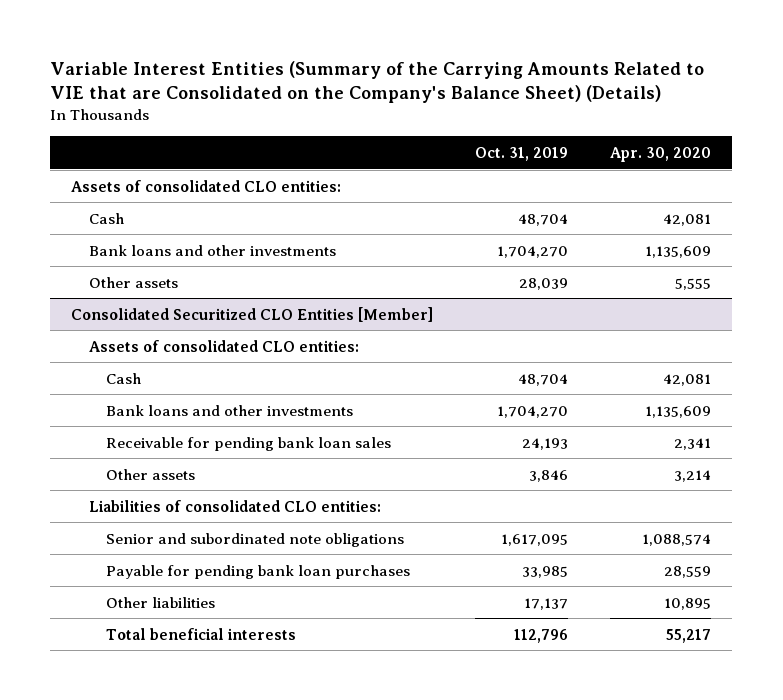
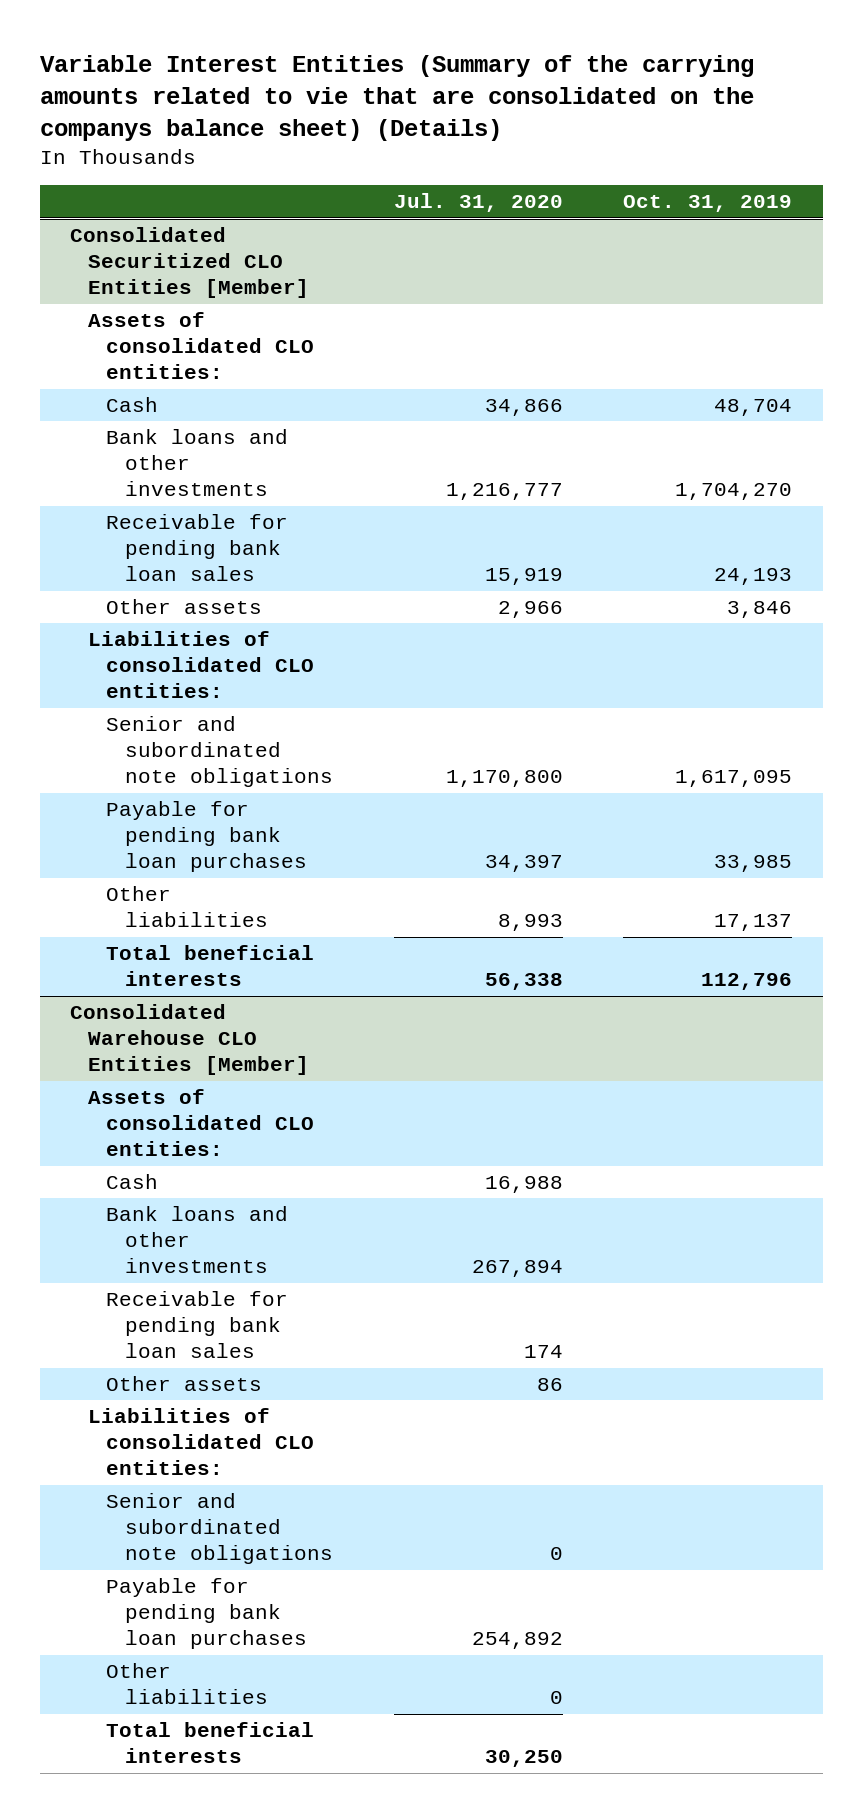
[50,60,705,104] Variable Interest Entities (Summary of the Carrying Amounts Related to VIE that are Consolidated on the Company's Balance Sheet) (Details) -> [39,54,754,142] Variable Interest Entities (Summary of the carrying amounts related to vie that are consolidated on the companys balance sheet) (Details)
[610,146,712,162] Apr. 30, 2020 -> none
none -> [393,193,563,213] Jul. 31, 2020
[71,179,342,192] Assets of consolidated CLO entities: -> none
[88,212,124,224] Cash -> none
[88,244,336,256] Bank loans and other investments -> none
[88,276,178,288] Other assets -> none
none -> [69,1004,310,1076] Consolidated Warehouse CLO Entities [Member]
none -> [88,1089,315,1157] Assets of consolidated CLO entities:
none -> [106,1174,159,1190] Cash
none -> [106,1206,289,1274] Bank loans and other investments
none -> [106,1291,289,1359] Receivable for pending bank loan sales
none -> [106,1376,263,1392] Other assets
none -> [88,1408,315,1476] Liabilities of consolidated CLO entities:
none -> [106,1493,333,1565] Senior and subordinated note obligations
none -> [106,1578,307,1650] Payable for pending bank loan purchases
none -> [106,1663,268,1705] Other liabilities
none -> [106,1722,315,1764] Total beneficial interests

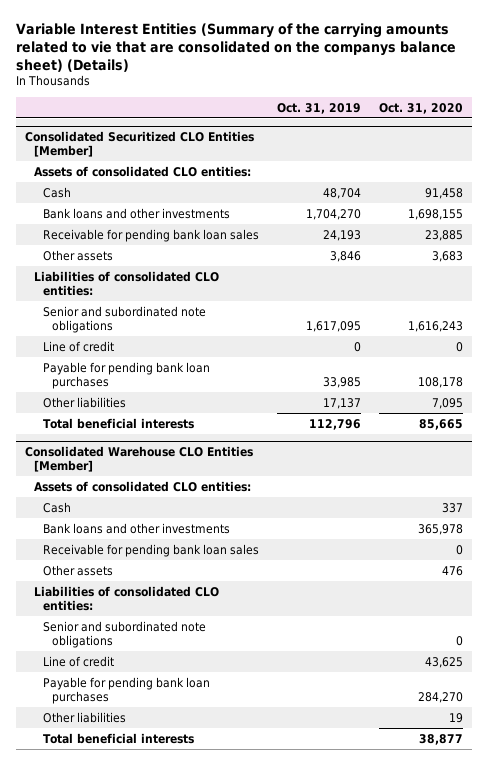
[393,193,563,213] Jul. 31, 2020 -> none
none -> [378,102,463,114] Oct. 31, 2020
none -> [43,340,115,352] Line of credit
none -> [43,655,115,667] Line of credit

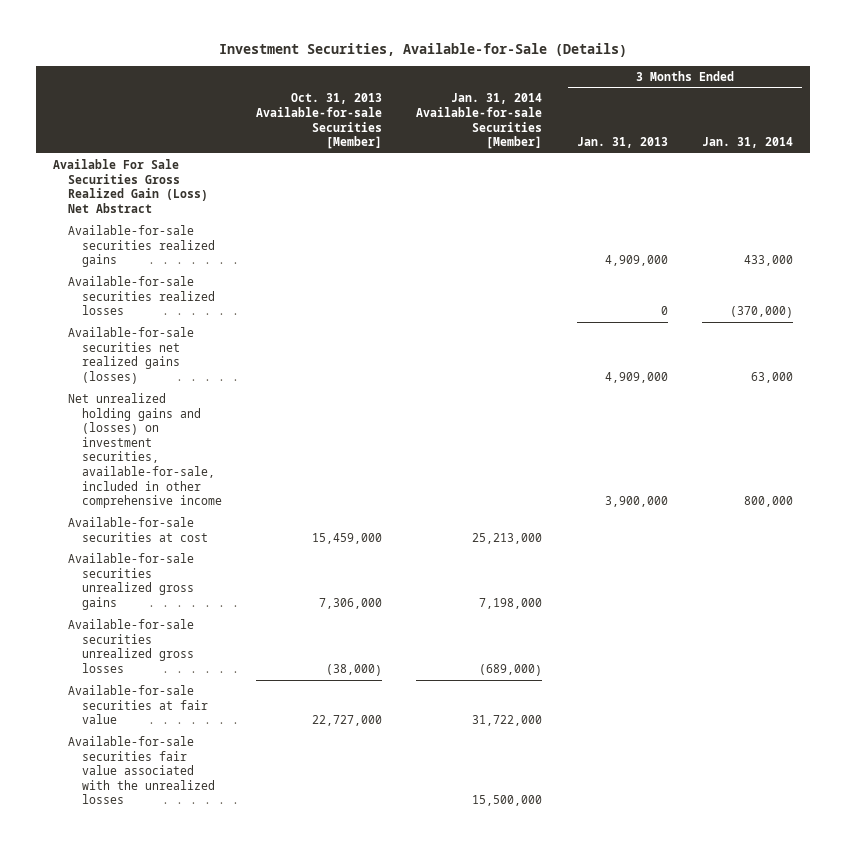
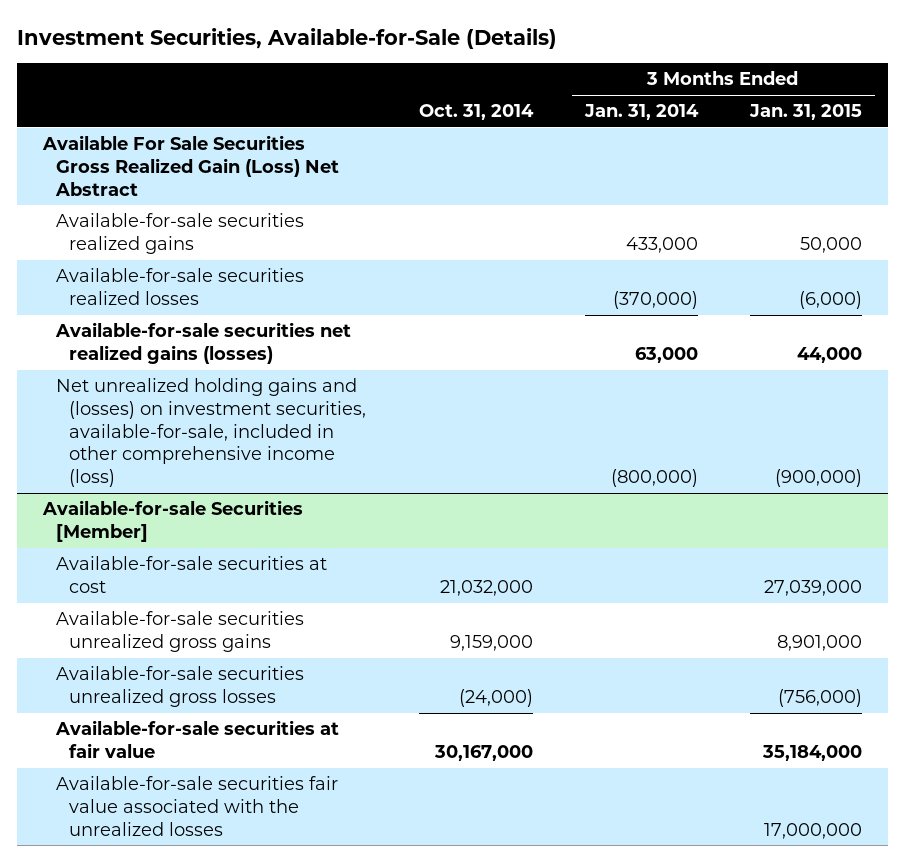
[256,93,383,150] Oct. 31, 2013 Available-for-sale Securities [Member] -> none
[416,93,543,150] Jan. 31, 2014 Available-for-sale Securities [Member] -> none
[576,137,668,149] Jan. 31, 2013 -> none
none -> [418,104,534,121] Oct. 31, 2014
none -> [749,104,863,121] Jan. 31, 2015
[67,517,208,542] Available-for-sale securities at cost -> none
[67,553,194,610] Available-for-sale securities unrealized gross gains -> none
[67,619,194,673] Available-for-sale securities unrealized gross losses -> none
[67,685,208,725] Available-for-sale securities at fair value -> none
[67,736,215,805] Available-for-sale securities fair value associated with the unrealized losses -> none
[67,393,222,509] Net unrealized holding gains and (losses) on investment securities, available-for-sale, included in other comprehensive income -> [56,378,367,488] Net unrealized holding gains and (losses) on investment securities, available-for-sale, included in other comprehensive income (loss)
[744,496,794,508] 800,000 -> [610,469,698,488] (800,000)
none -> [41,500,303,543] Available-for-sale Securities [Member]
none -> [56,556,328,594] Available-for-sale securities at cost
none -> [56,611,305,653] Available-for-sale securities unrealized gross gains
none -> [56,666,305,708] Available-for-sale securities unrealized gross losses
none -> [55,720,340,759] Available-for-sale securities at fair value
none -> [56,776,339,836] Available-for-sale securities fair value associated with the unrealized losses

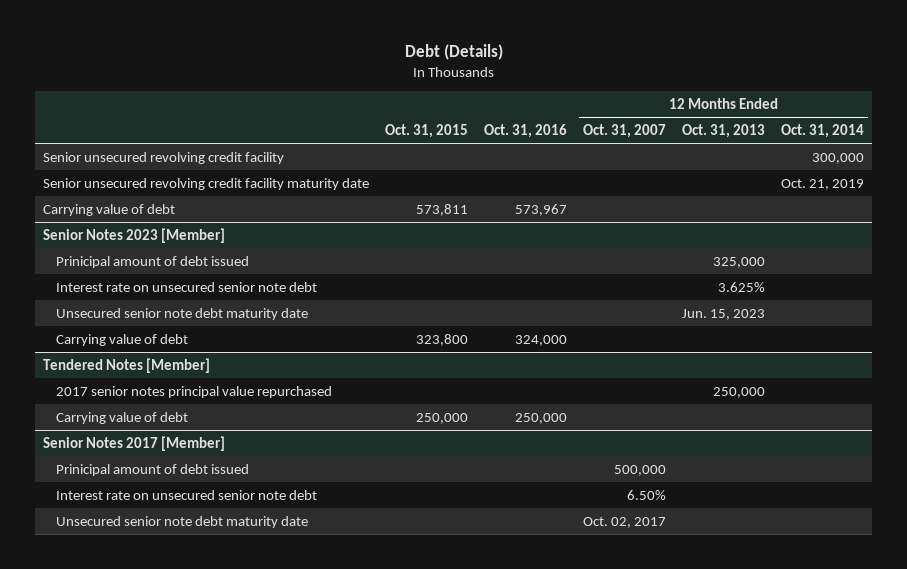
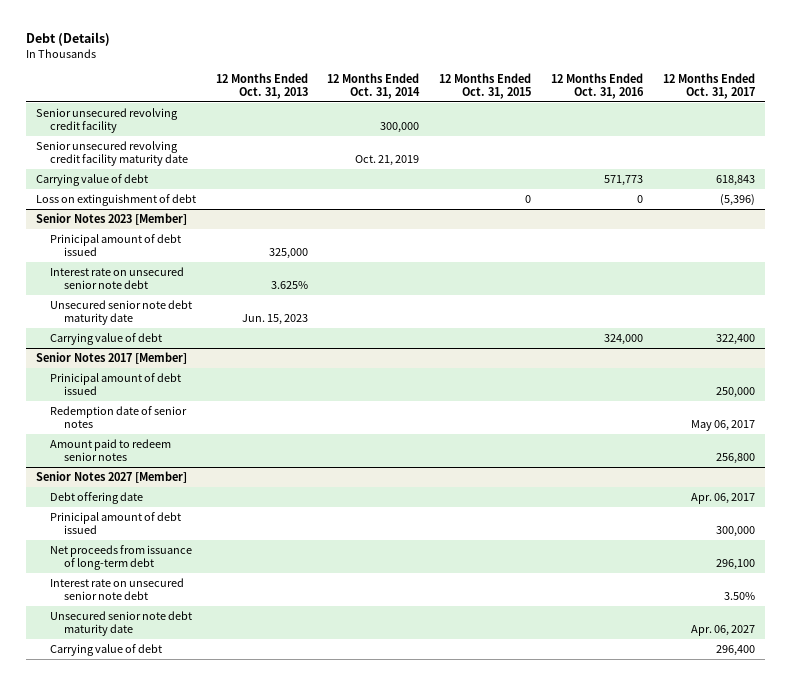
[385,123,469,138] Oct. 31, 2015 -> none
[484,123,568,138] Oct. 31, 2016 -> none
[583,123,667,138] Oct. 31, 2007 -> none
none -> [439,72,532,99] 12 Months Ended Oct. 31, 2015
none -> [551,72,645,99] 12 Months Ended Oct. 31, 2016
none -> [663,72,756,99] 12 Months Ended Oct. 31, 2017
none -> [35,193,196,206] Loss on extinguishment of debt
[43,357,211,373] Tendered Notes [Member] -> none
[55,385,332,398] 2017 senior notes principal value repurchased -> none
[55,411,188,424] Carrying value of debt -> none
[55,489,317,500] Interest rate on unsecured senior note debt -> none
[55,515,308,528] Unsecured senior note debt maturity date -> none
none -> [49,405,187,428] Redemption date of senior notes
none -> [49,438,171,461] Amount paid to redeem senior notes
none -> [35,470,187,483] Senior Notes 2027 [Member]
none -> [49,491,143,504] Debt offering date
none -> [49,511,181,534] Prinicipal amount of debt issued
none -> [49,544,192,570] Net proceeds from issuance of long-term debt
none -> [49,577,184,600] Interest rate on unsecured senior note debt
none -> [49,610,192,636] Unsecured senior note debt maturity date
none -> [49,643,162,656] Carrying value of debt

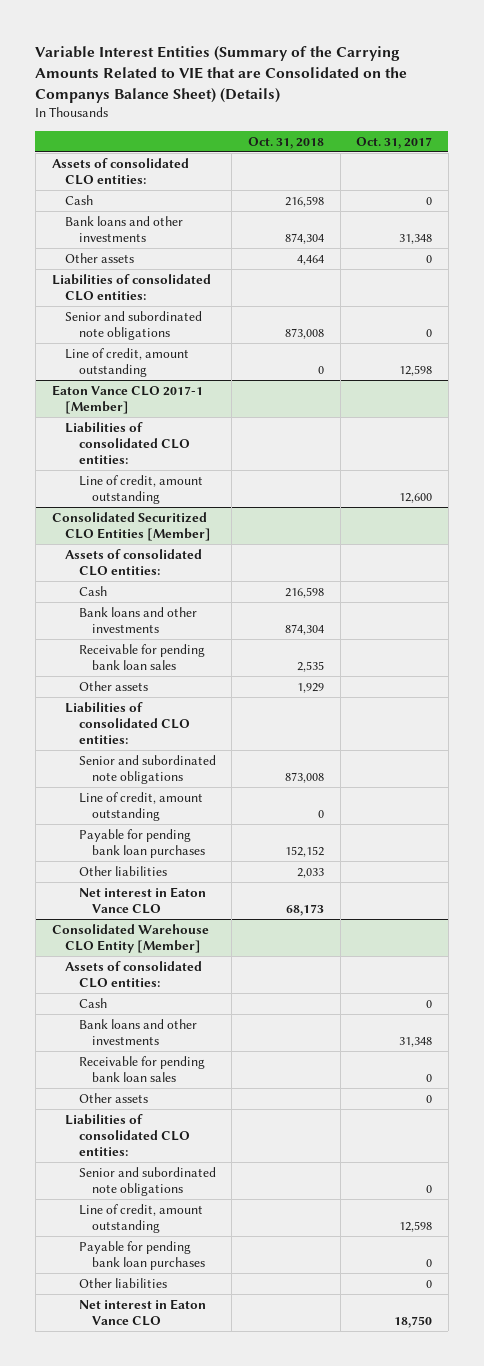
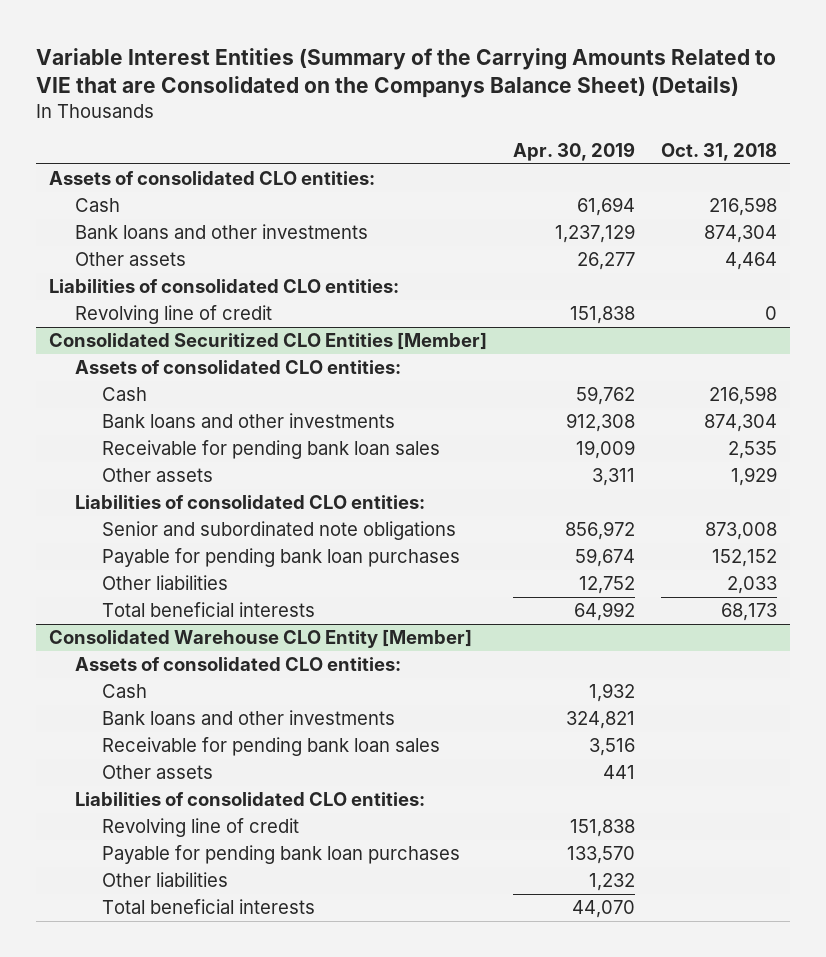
[356,136,433,149] Oct. 31, 2017 -> none
none -> [513,141,636,161] Apr. 30, 2019
[65,310,203,341] Senior and subordinated note obligations -> none
[51,384,203,415] Eaton Vance CLO 2017-1 [Member] -> none
[65,421,190,465] Liabilities of consolidated CLO entities: -> none
[78,474,203,505] Line of credit, amount outstanding -> none
[65,347,190,378] Line of credit, amount outstanding -> [75,305,273,325] Revolving line of credit
[78,791,203,822] Line of credit, amount outstanding -> none
[78,886,206,915] Net interest in Eaton Vance CLO -> [101,602,315,618] Total beneficial interests
[78,1166,216,1197] Senior and subordinated note obligations -> none
[78,1203,203,1234] Line of credit, amount outstanding -> [101,818,299,838] Revolving line of credit
[78,1298,206,1327] Net interest in Eaton Vance CLO -> [101,899,315,915] Total beneficial interests

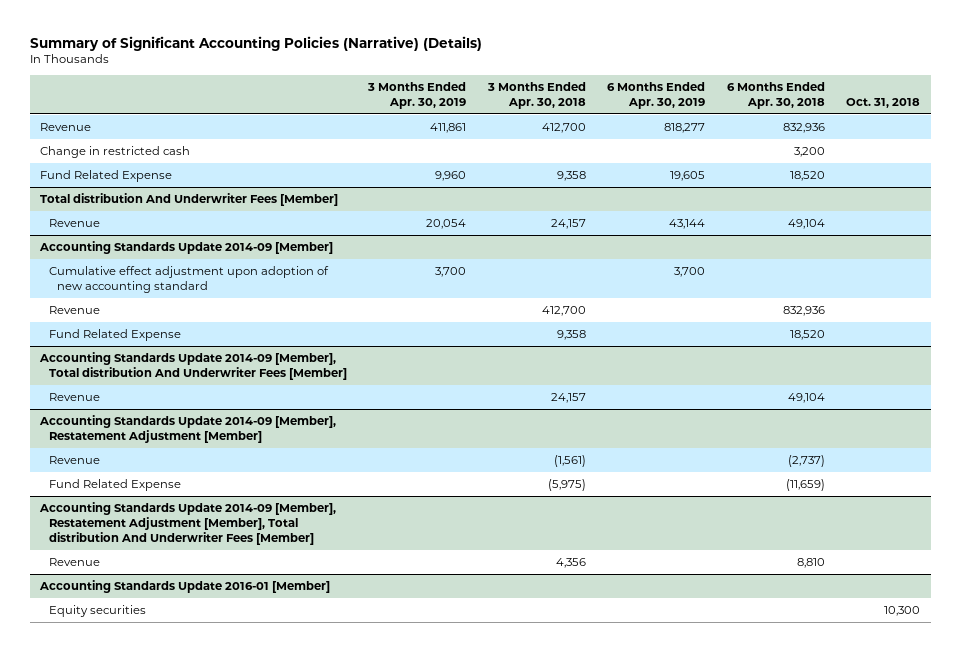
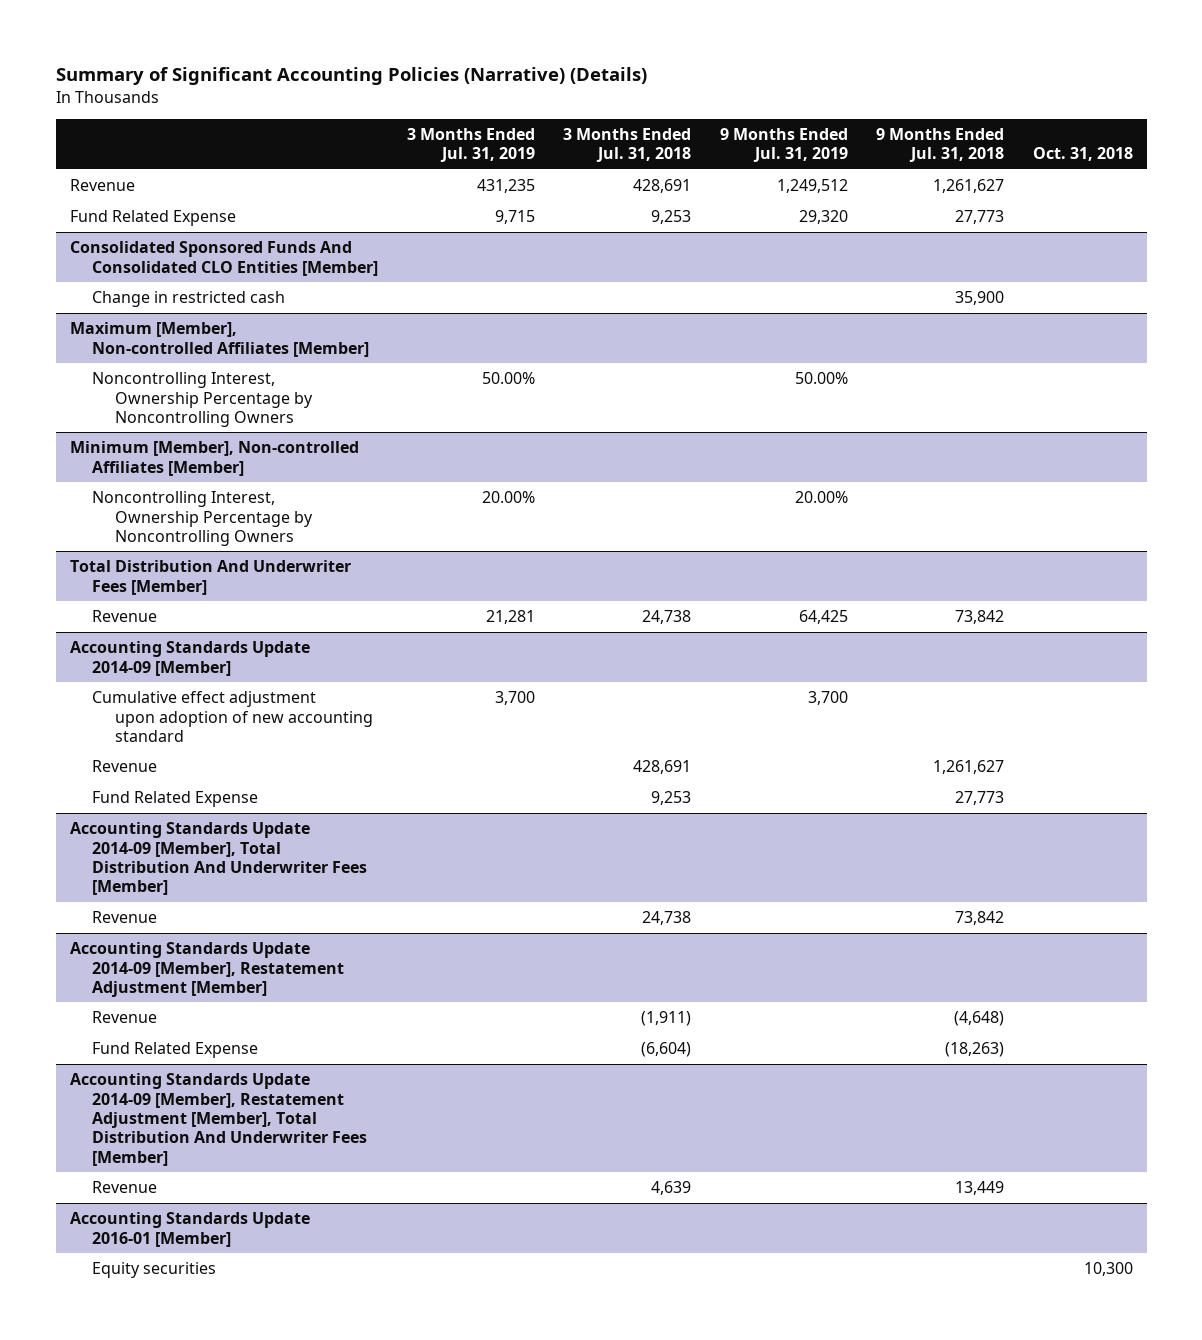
[367,82,467,110] 3 Months Ended Apr. 30, 2019 -> none
[486,82,586,110] 3 Months Ended Apr. 30, 2018 -> none
[607,82,706,110] 6 Months Ended Apr. 30, 2019 -> none
[726,82,825,110] 6 Months Ended Apr. 30, 2018 -> none
none -> [406,128,535,163] 3 Months Ended Jul. 31, 2019
none -> [563,128,692,163] 3 Months Ended Jul. 31, 2018
none -> [719,128,848,163] 9 Months Ended Jul. 31, 2019
none -> [876,128,1005,163] 9 Months Ended Jul. 31, 2018
[40,145,191,158] Change in restricted cash -> none
none -> [69,241,379,276] Consolidated Sponsored Funds And Consolidated CLO Entities [Member]
none -> [92,291,286,308] Change in restricted cash
none -> [69,322,370,357] Maximum [Member], Non-controlled Affiliates [Member]
none -> [92,372,313,427] Noncontrolling Interest, Ownership Percentage by Noncontrolling Owners
none -> [69,441,359,476] Minimum [Member], Non-controlled Affiliates [Member]
none -> [92,491,313,546] Noncontrolling Interest, Ownership Percentage by Noncontrolling Owners
[40,192,339,206] Total distribution And Underwriter Fees [Member] -> [69,560,351,595] Total Distribution And Underwriter Fees [Member]
[39,351,347,380] Accounting Standards Update 2014-09 [Member], Total distribution And Underwriter Fees [Member] -> [69,822,368,896] Accounting Standards Update 2014-09 [Member], Total Distribution And Underwriter Fees [Member]
[39,501,337,545] Accounting Standards Update 2014-09 [Member], Restatement Adjustment [Member], Total distribution And Underwriter Fees [Member] -> [69,1073,368,1166] Accounting Standards Update 2014-09 [Member], Restatement Adjustment [Member], Total Distribution And Underwriter Fees [Member]

